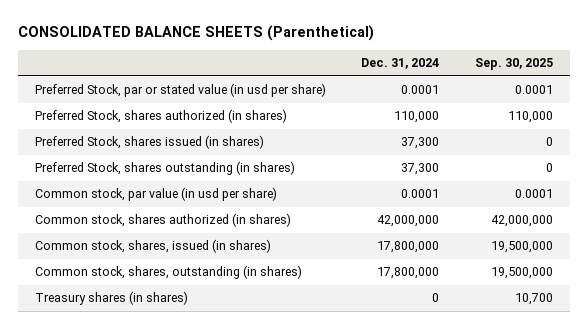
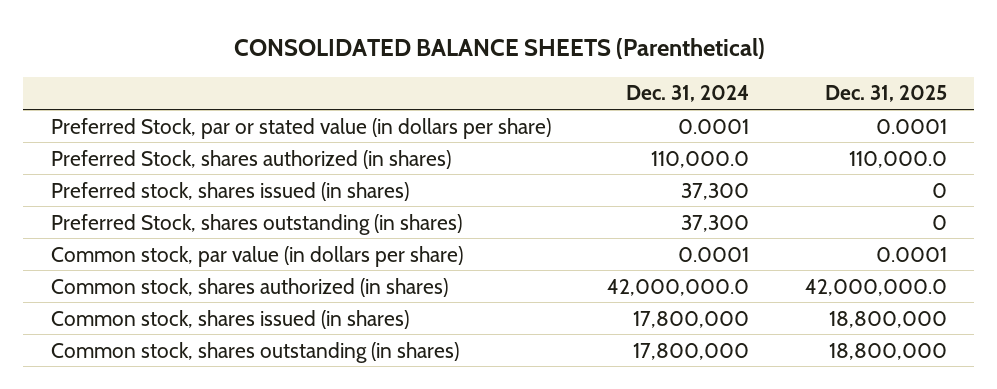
[474,58,553,71] Sep. 30, 2025 -> none
none -> [824,85,947,103] Dec. 31, 2025
[35,83,327,98] Preferred Stock, par or stated value (in usd per share) -> [50,117,551,139] Preferred Stock, par or stated value (in dollars per share)
[394,111,440,124] 110,000 -> [650,150,749,168] 110,000.0
[35,135,265,150] Preferred Stock, shares issued (in shares) -> [50,181,409,201] Preferred stock, shares issued (in shares)
[35,291,189,306] Treasury shares (in shares) -> none
[35,187,278,202] Common stock, par value (in usd per share) -> [50,245,463,267] Common stock, par value (in dollars per share)
[377,215,440,228] 42,000,000 -> [606,278,749,296] 42,000,000.0
[35,239,272,254] Common stock, shares, issued (in shares) -> [50,309,409,329] Common stock, shares issued (in shares)
[35,265,303,280] Common stock, shares, outstanding (in shares) -> [50,341,459,363] Common stock, shares outstanding (in shares)

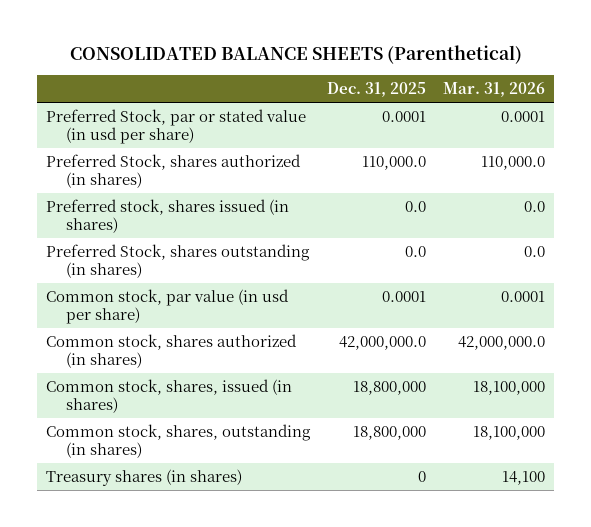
[625,85,749,103] Dec. 31, 2024 -> none
none -> [443,82,546,98] Mar. 31, 2026
[50,117,551,139] Preferred Stock, par or stated value (in dollars per share) -> [45,108,306,144] Preferred Stock, par or stated value (in usd per share)
[931,182,947,198] 0 -> [405,200,427,212] 0.0
[931,214,947,230] 0 -> [405,245,427,257] 0.0
[50,245,463,267] Common stock, par value (in dollars per share) -> [45,288,289,324] Common stock, par value (in usd per share)
[50,309,409,329] Common stock, shares issued (in shares) -> [45,378,292,413] Common stock, shares, issued (in shares)
[50,341,459,363] Common stock, shares outstanding (in shares) -> [45,423,311,458] Common stock, shares, outstanding (in shares)
none -> [45,468,242,486] Treasury shares (in shares)

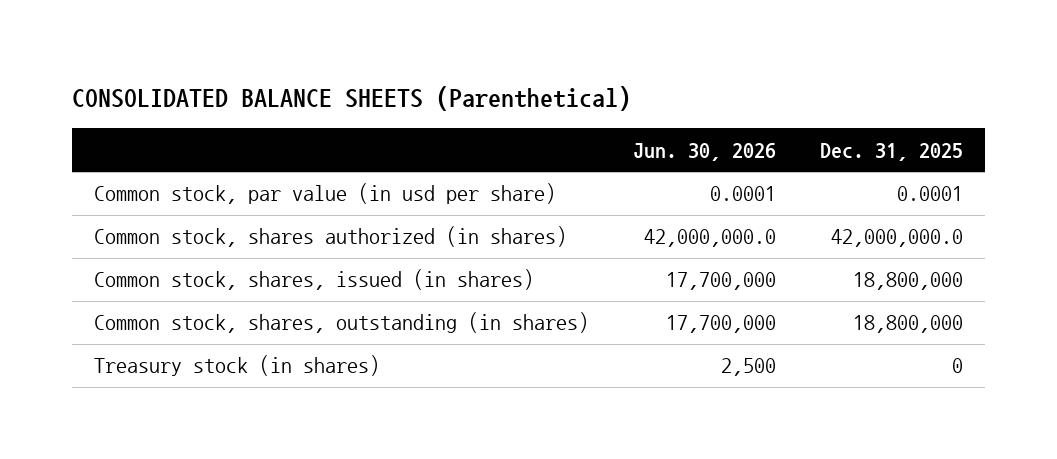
[443,82,546,98] Mar. 31, 2026 -> none
none -> [632,142,776,161] Jun. 30, 2026
[45,108,306,144] Preferred Stock, par or stated value (in usd per share) -> none
[45,153,301,188] Preferred Stock, shares authorized (in shares) -> none
[45,198,289,233] Preferred stock, shares issued (in shares) -> none
[45,243,310,278] Preferred Stock, shares outstanding (in shares) -> none
[45,468,242,486] Treasury shares (in shares) -> [94,355,381,377] Treasury stock (in shares)

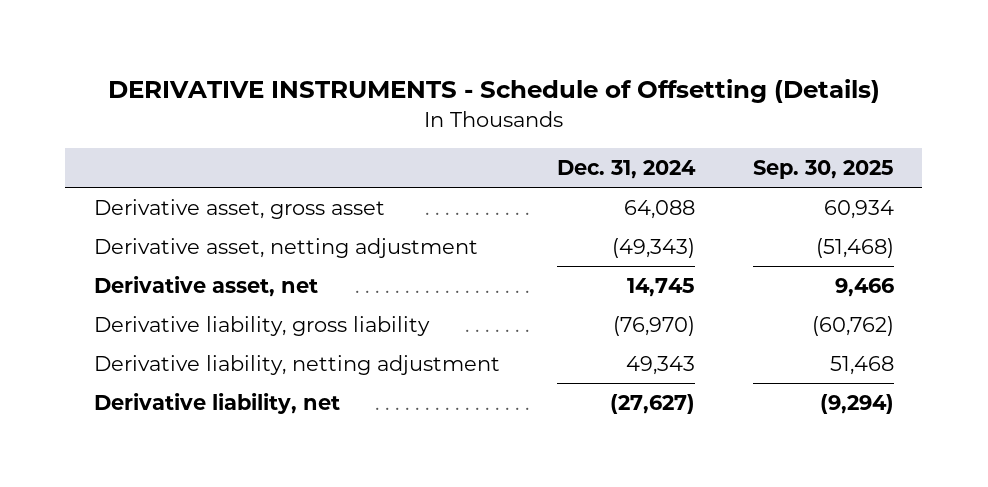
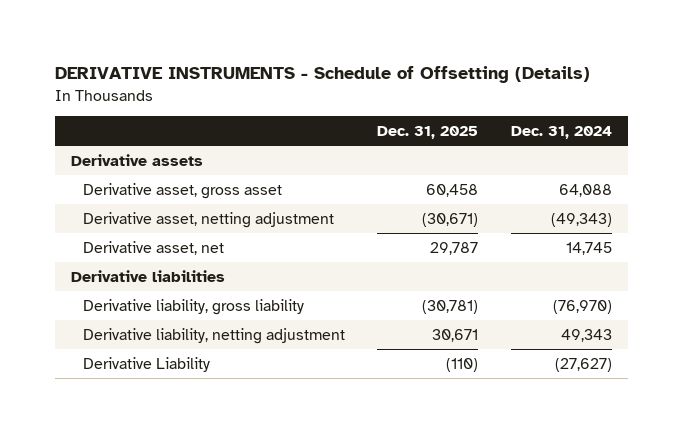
[752,159,894,179] Sep. 30, 2025 -> none
none -> [377,126,479,140] Dec. 31, 2025
none -> [70,153,203,166] Derivative assets
none -> [70,269,225,282] Derivative liabilities
[93,393,340,415] Derivative liability, net -> [82,356,210,372] Derivative Liability

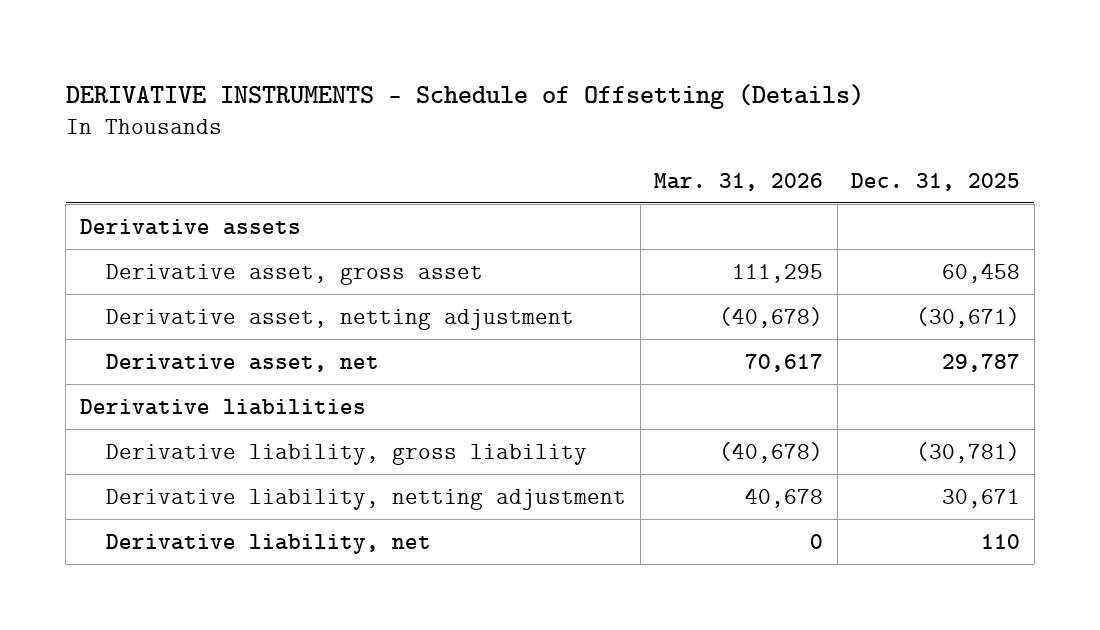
[510,126,612,140] Dec. 31, 2024 -> none
none -> [654,172,824,191] Mar. 31, 2026
[82,356,210,372] Derivative Liability -> [106,533,432,554] Derivative liability, net
[446,357,479,372] (110) -> [981,533,1021,549] 110

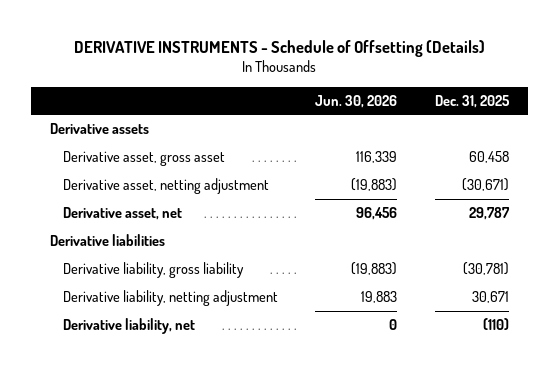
[654,172,824,191] Mar. 31, 2026 -> none
none -> [315,94,398,108] Jun. 30, 2026
[981,533,1021,549] 110 -> [483,318,510,331] (110)

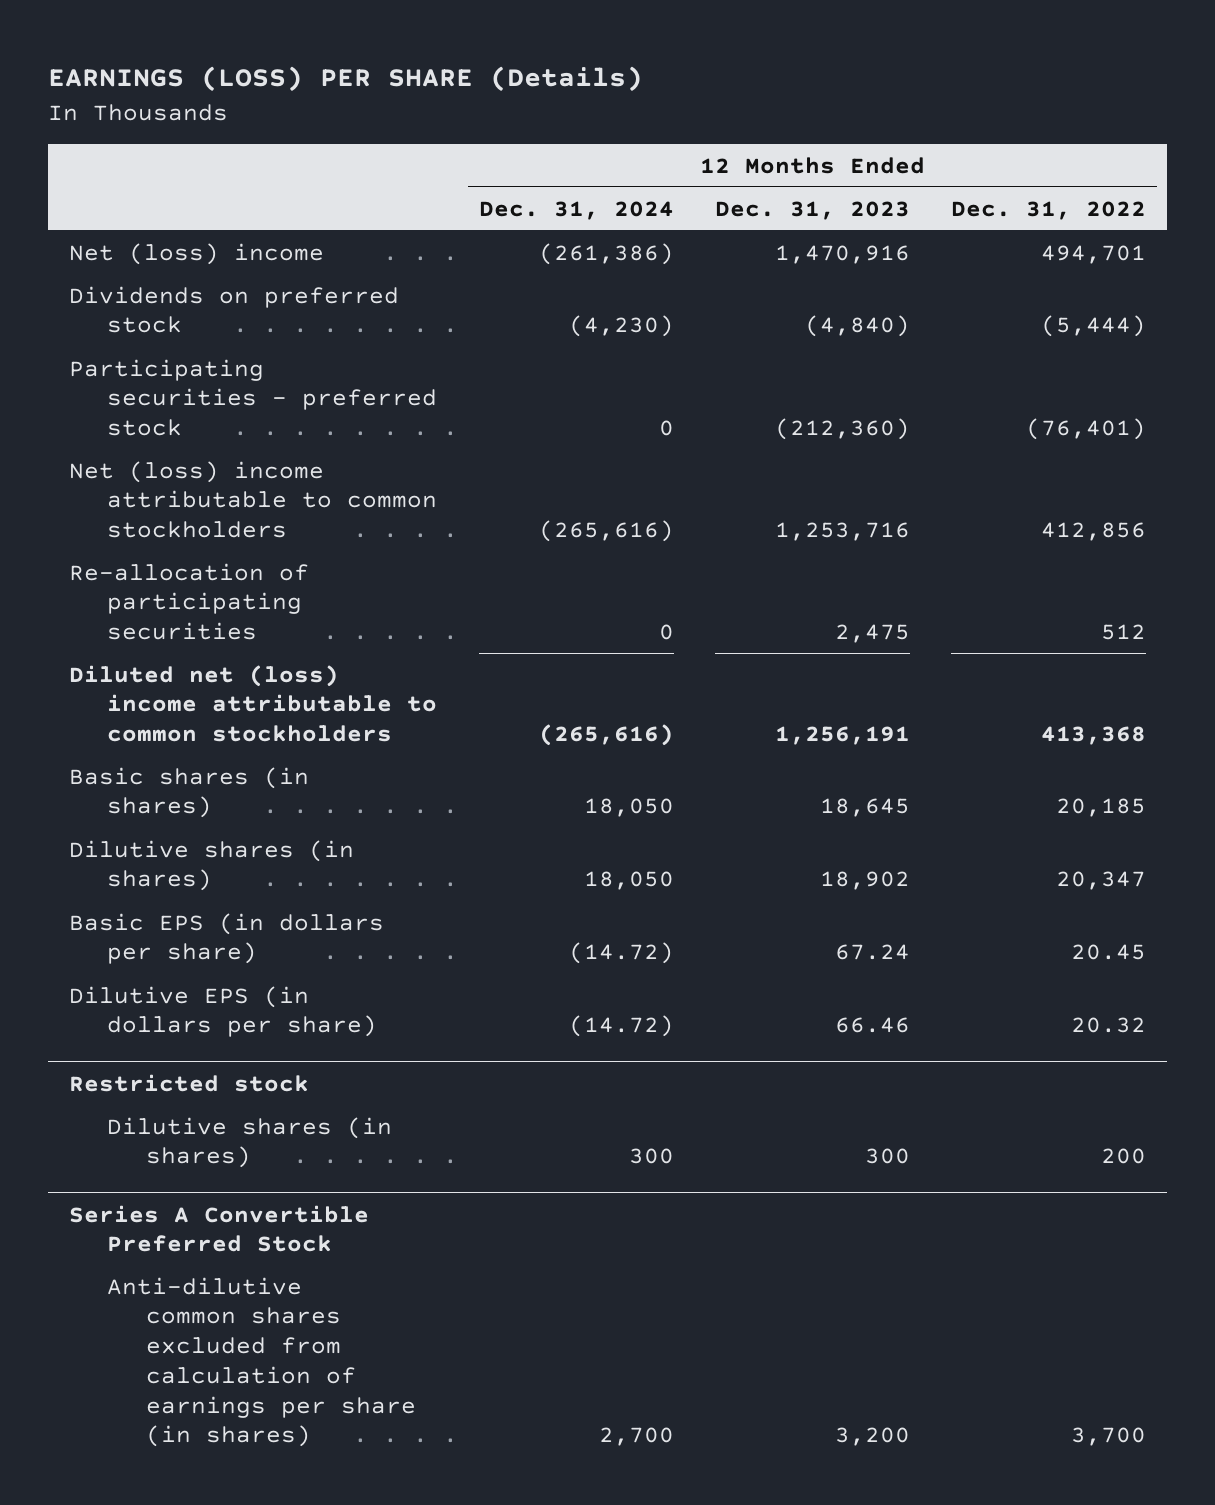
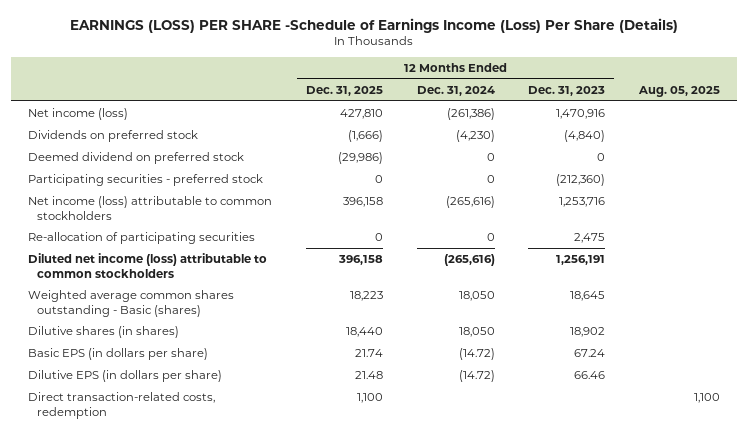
[48,66,644,93] EARNINGS (LOSS) PER SHARE (Details) -> [70,17,679,33] EARNINGS (LOSS) PER SHARE -Schedule of Earnings Income (Loss) Per Share (Details)
[951,200,1147,220] Dec. 31, 2022 -> none
none -> [305,85,383,96] Dec. 31, 2025
none -> [637,85,720,97] Aug. 05, 2025
[68,242,324,265] Net (loss) income -> [28,108,129,121] Net income (loss)
none -> [28,152,245,165] Deemed dividend on preferred stock
[68,460,438,539] Net (loss) income attributable to common stockholders -> [28,196,273,220] Net income (loss) attributable to common stockholders
[68,664,438,743] Diluted net (loss) income attributable to common stockholders -> [28,253,268,278] Diluted net income (loss) attributable to common stockholders
[68,766,309,819] Basic shares (in shares) -> [28,290,235,317] Weighted average common shares outstanding - Basic (shares)
[68,1073,309,1092] Restricted stock -> none
[107,1116,393,1169] Dilutive shares (in shares) -> none
[68,1204,369,1253] Series A Convertible Preferred Stock -> none
[107,1276,417,1448] Anti-dilutive common shares excluded from calculation of earnings per share (in shares) -> none
none -> [28,392,216,419] Direct transaction-related costs, redemption

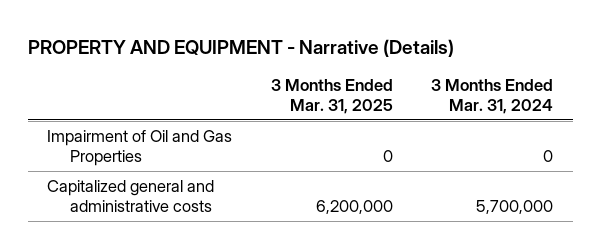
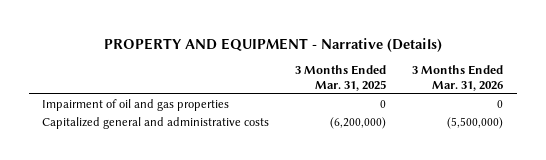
[431,78,554,115] 3 Months Ended Mar. 31, 2024 -> none
none -> [412,65,504,91] 3 Months Ended Mar. 31, 2026
[47,129,233,167] Impairment of Oil and Gas Properties -> [42,98,230,111] Impairment of oil and gas properties
[315,200,393,215] 6,200,000 -> [330,116,387,129] (6,200,000)

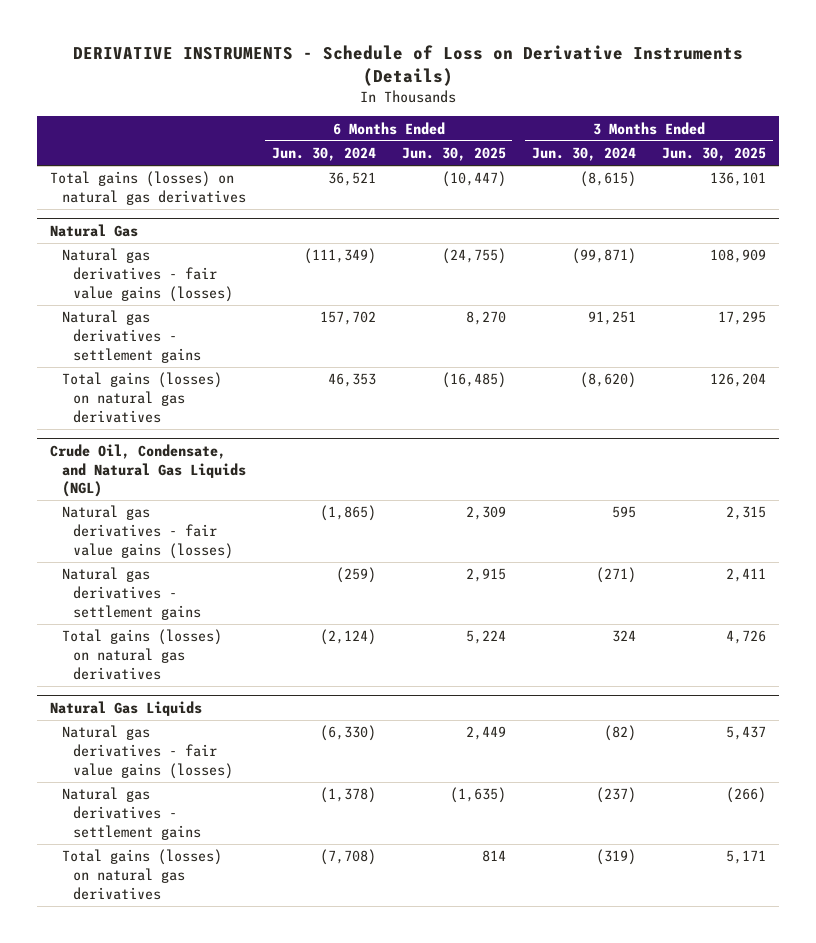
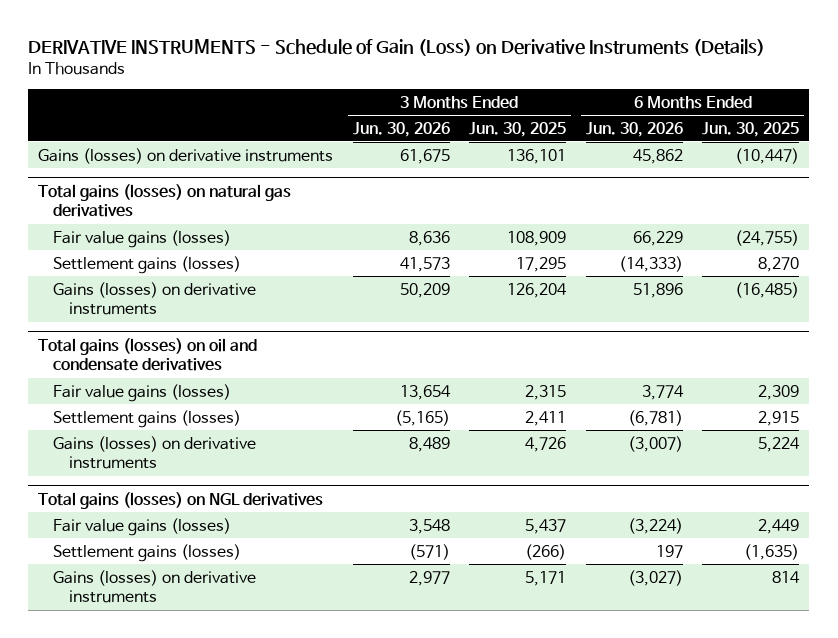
[72,45,743,87] DERIVATIVE INSTRUMENTS - Schedule of Loss on Derivative Instruments (Details) -> [28,38,766,56] DERIVATIVE INSTRUMENTS - Schedule of Gain (Loss) on Derivative Instruments (Details)
[271,147,376,162] Jun. 30, 2024 -> none
[531,147,636,162] Jun. 30, 2024 -> none
none -> [352,121,450,137] Jun. 30, 2026
none -> [585,121,683,137] Jun. 30, 2026
[49,171,246,206] Total gains (losses) on natural gas derivatives -> [38,147,334,164] Gains (losses) on derivative instruments
[49,223,138,237] Natural Gas -> [38,183,292,218] Total gains (losses) on natural gas derivatives
[61,248,234,302] Natural gas derivatives - fair value gains (losses) -> [53,229,232,248] Fair value gains (losses)
[61,310,202,363] Natural gas derivatives - settlement gains -> [53,255,242,274] Settlement gains (losses)
[61,372,222,423] Total gains (losses) on natural gas derivatives -> [53,281,257,316] Gains (losses) on derivative instruments
[49,443,246,498] Crude Oil, Condensate, and Natural Gas Liquids (NGL) -> [38,337,258,372] Total gains (losses) on oil and condensate derivatives
[61,505,234,559] Natural gas derivatives - fair value gains (losses) -> [53,383,232,402] Fair value gains (losses)
[61,567,202,620] Natural gas derivatives - settlement gains -> [53,409,242,428] Settlement gains (losses)
[61,629,222,680] Total gains (losses) on natural gas derivatives -> [53,435,257,470] Gains (losses) on derivative instruments
[49,700,202,716] Natural Gas Liquids -> [38,491,324,509] Total gains (losses) on NGL derivatives
[61,725,234,779] Natural gas derivatives - fair value gains (losses) -> [53,517,232,536] Fair value gains (losses)
[61,787,202,840] Natural gas derivatives - settlement gains -> [53,543,242,562] Settlement gains (losses)
[61,849,222,900] Total gains (losses) on natural gas derivatives -> [53,569,257,604] Gains (losses) on derivative instruments

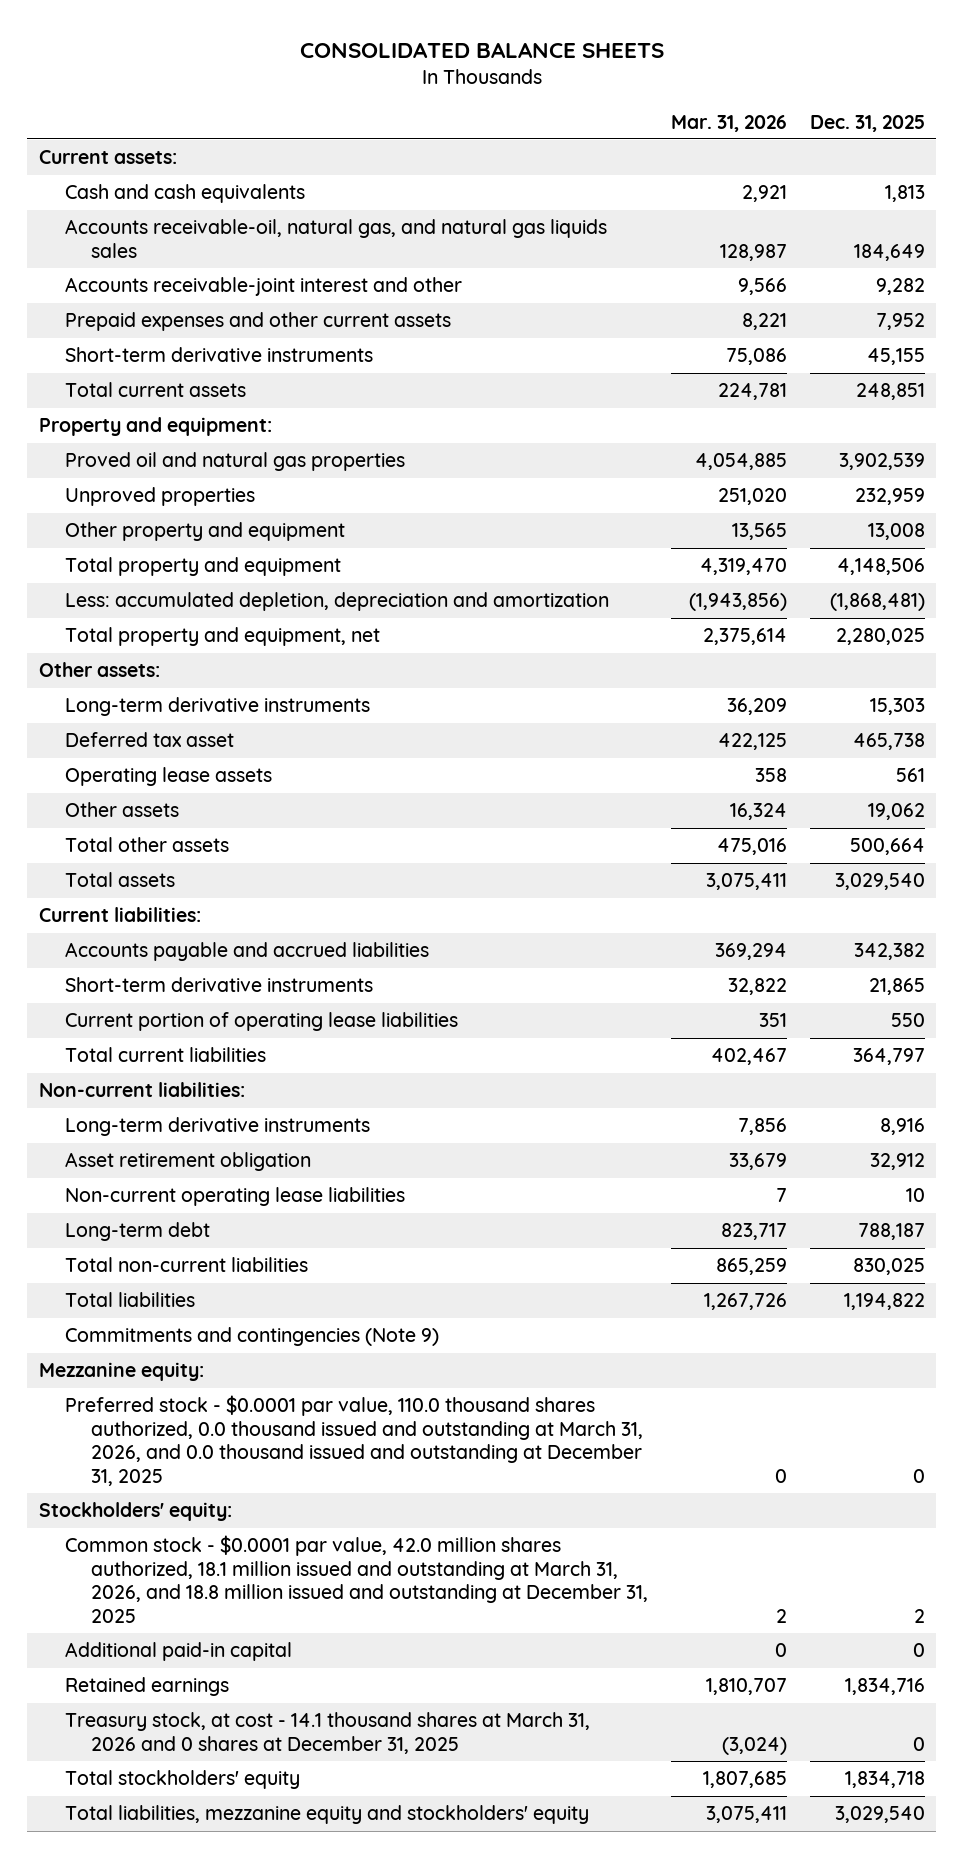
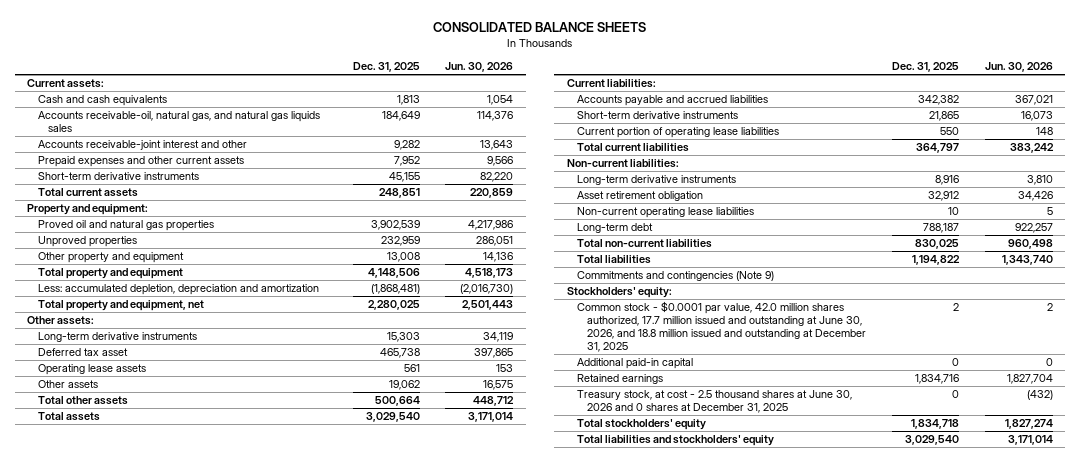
[670,114,787,132] Mar. 31, 2026 -> none
none -> [445,62,514,73] Jun. 30, 2026
[38,1362,204,1382] Mezzanine equity: -> none
[64,1395,644,1486] Preferred stock - $0.0001 par value, 110.0 thousand shares authorized, 0.0 thousand issued and outstanding at March 31, 2026, and 0.0 thousand issued and outstanding at December 31, 2025 -> none
[64,1535,649,1623] Common stock - $0.0001 par value, 42.0 million shares authorized, 18.1 million issued and outstanding at March 31, 2026, and 18.8 million issued and outstanding at December 31, 2025 -> [577,301,867,352] Common stock - $0.0001 par value, 42.0 million shares authorized, 17.7 million issued and outstanding at June 30, 2026, and 18.8 million issued and outstanding at December 31, 2025
[64,1712,590,1754] Treasury stock, at cost - 14.1 thousand shares at March 31, 2026 and 0 shares at December 31, 2025 -> [577,390,853,414] Treasury stock, at cost - 2.5 thousand shares at June 30, 2026 and 0 shares at December 31, 2025
[64,1805,589,1825] Total liabilities, mezzanine equity and stockholders' equity -> [577,435,775,447] Total liabilities and stockholders' equity

